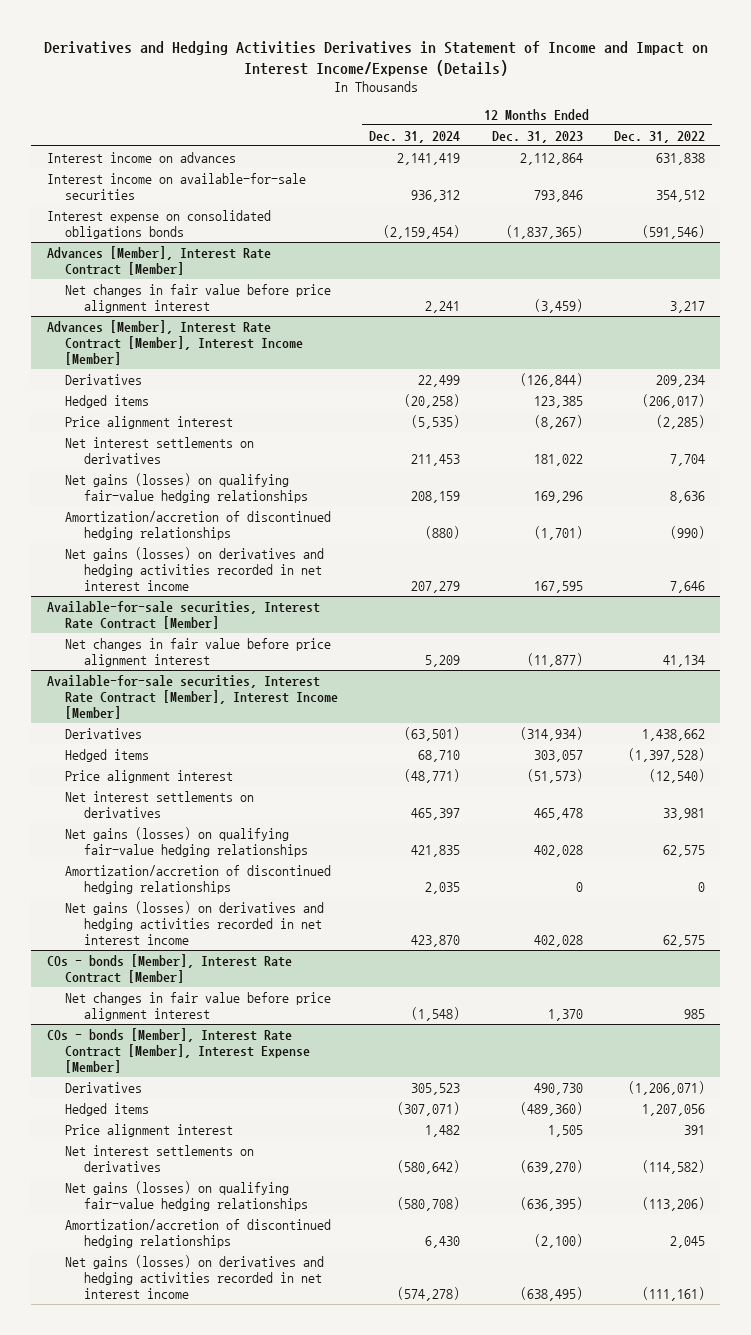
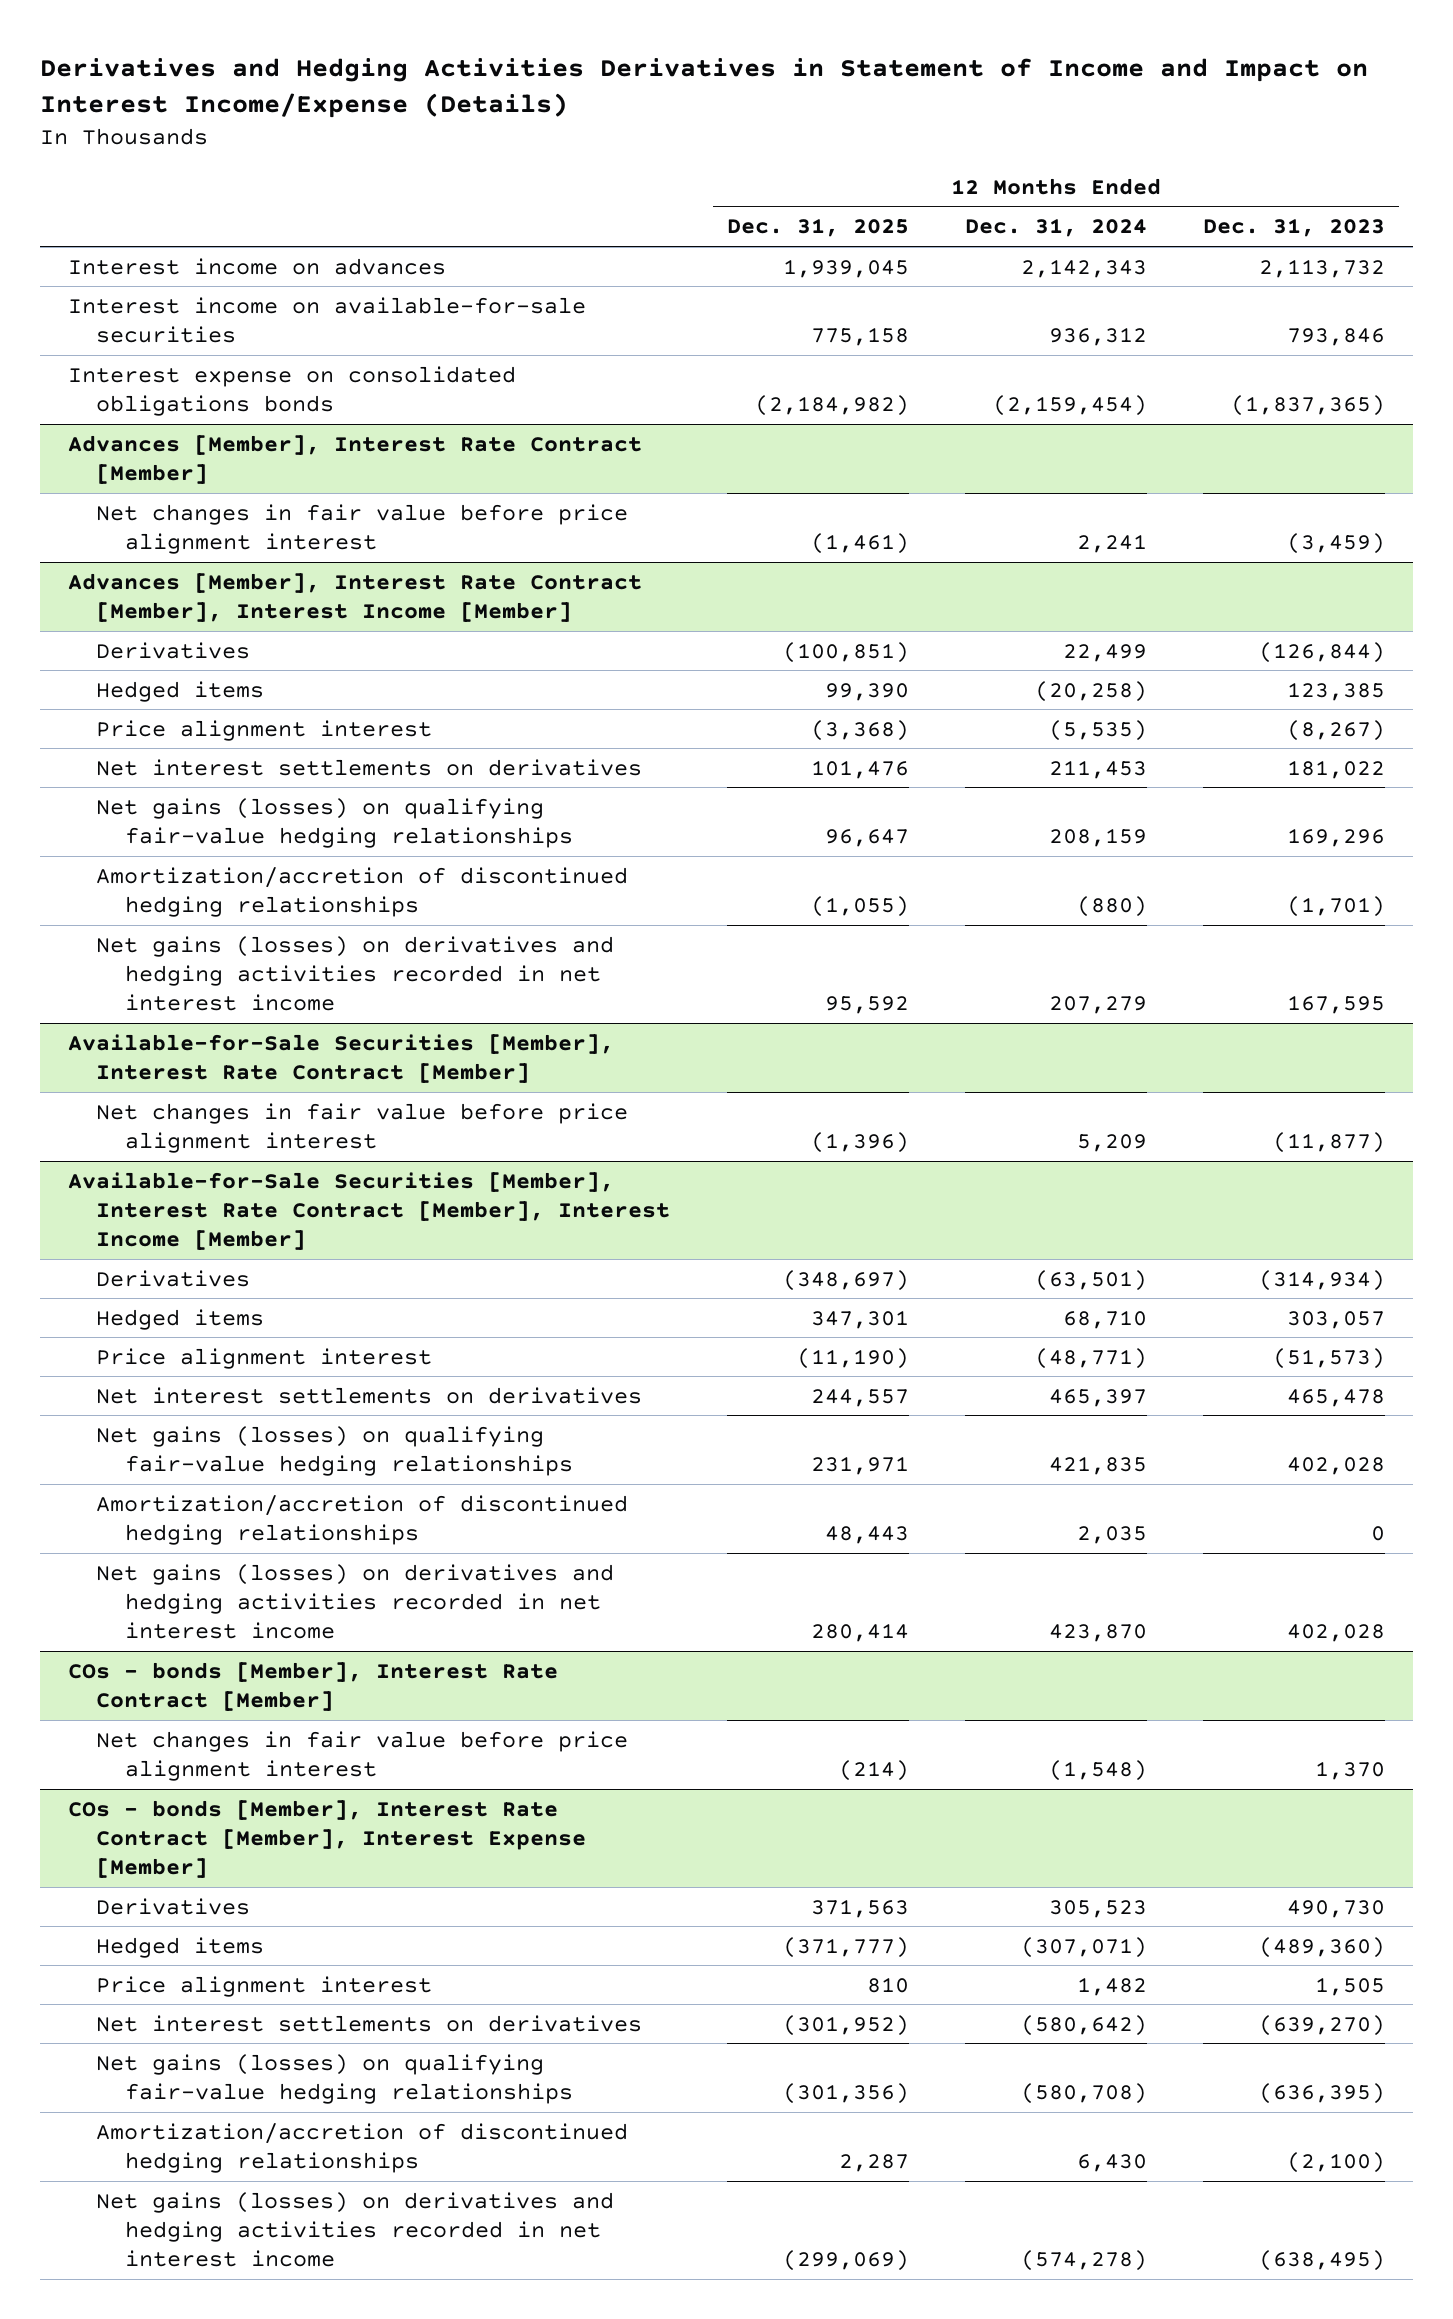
[613,130,705,143] Dec. 31, 2022 -> none
none -> [726,218,909,238] Dec. 31, 2025
[397,152,461,165] 2,141,419 -> [1020,258,1147,278] 2,142,343
[519,152,583,165] 2,112,864 -> [1258,258,1385,278] 2,113,732
[46,600,320,629] Available-for-sale securities, Interest Rate Contract [Member] -> [68,1033,615,1083] Available-for-Sale Securities [Member], Interest Rate Contract [Member]
[46,674,339,719] Available-for-sale securities, Interest Rate Contract [Member], Interest Income [Member] -> [68,1171,671,1251] Available-for-Sale Securities [Member], Interest Rate Contract [Member], Interest Income [Member]

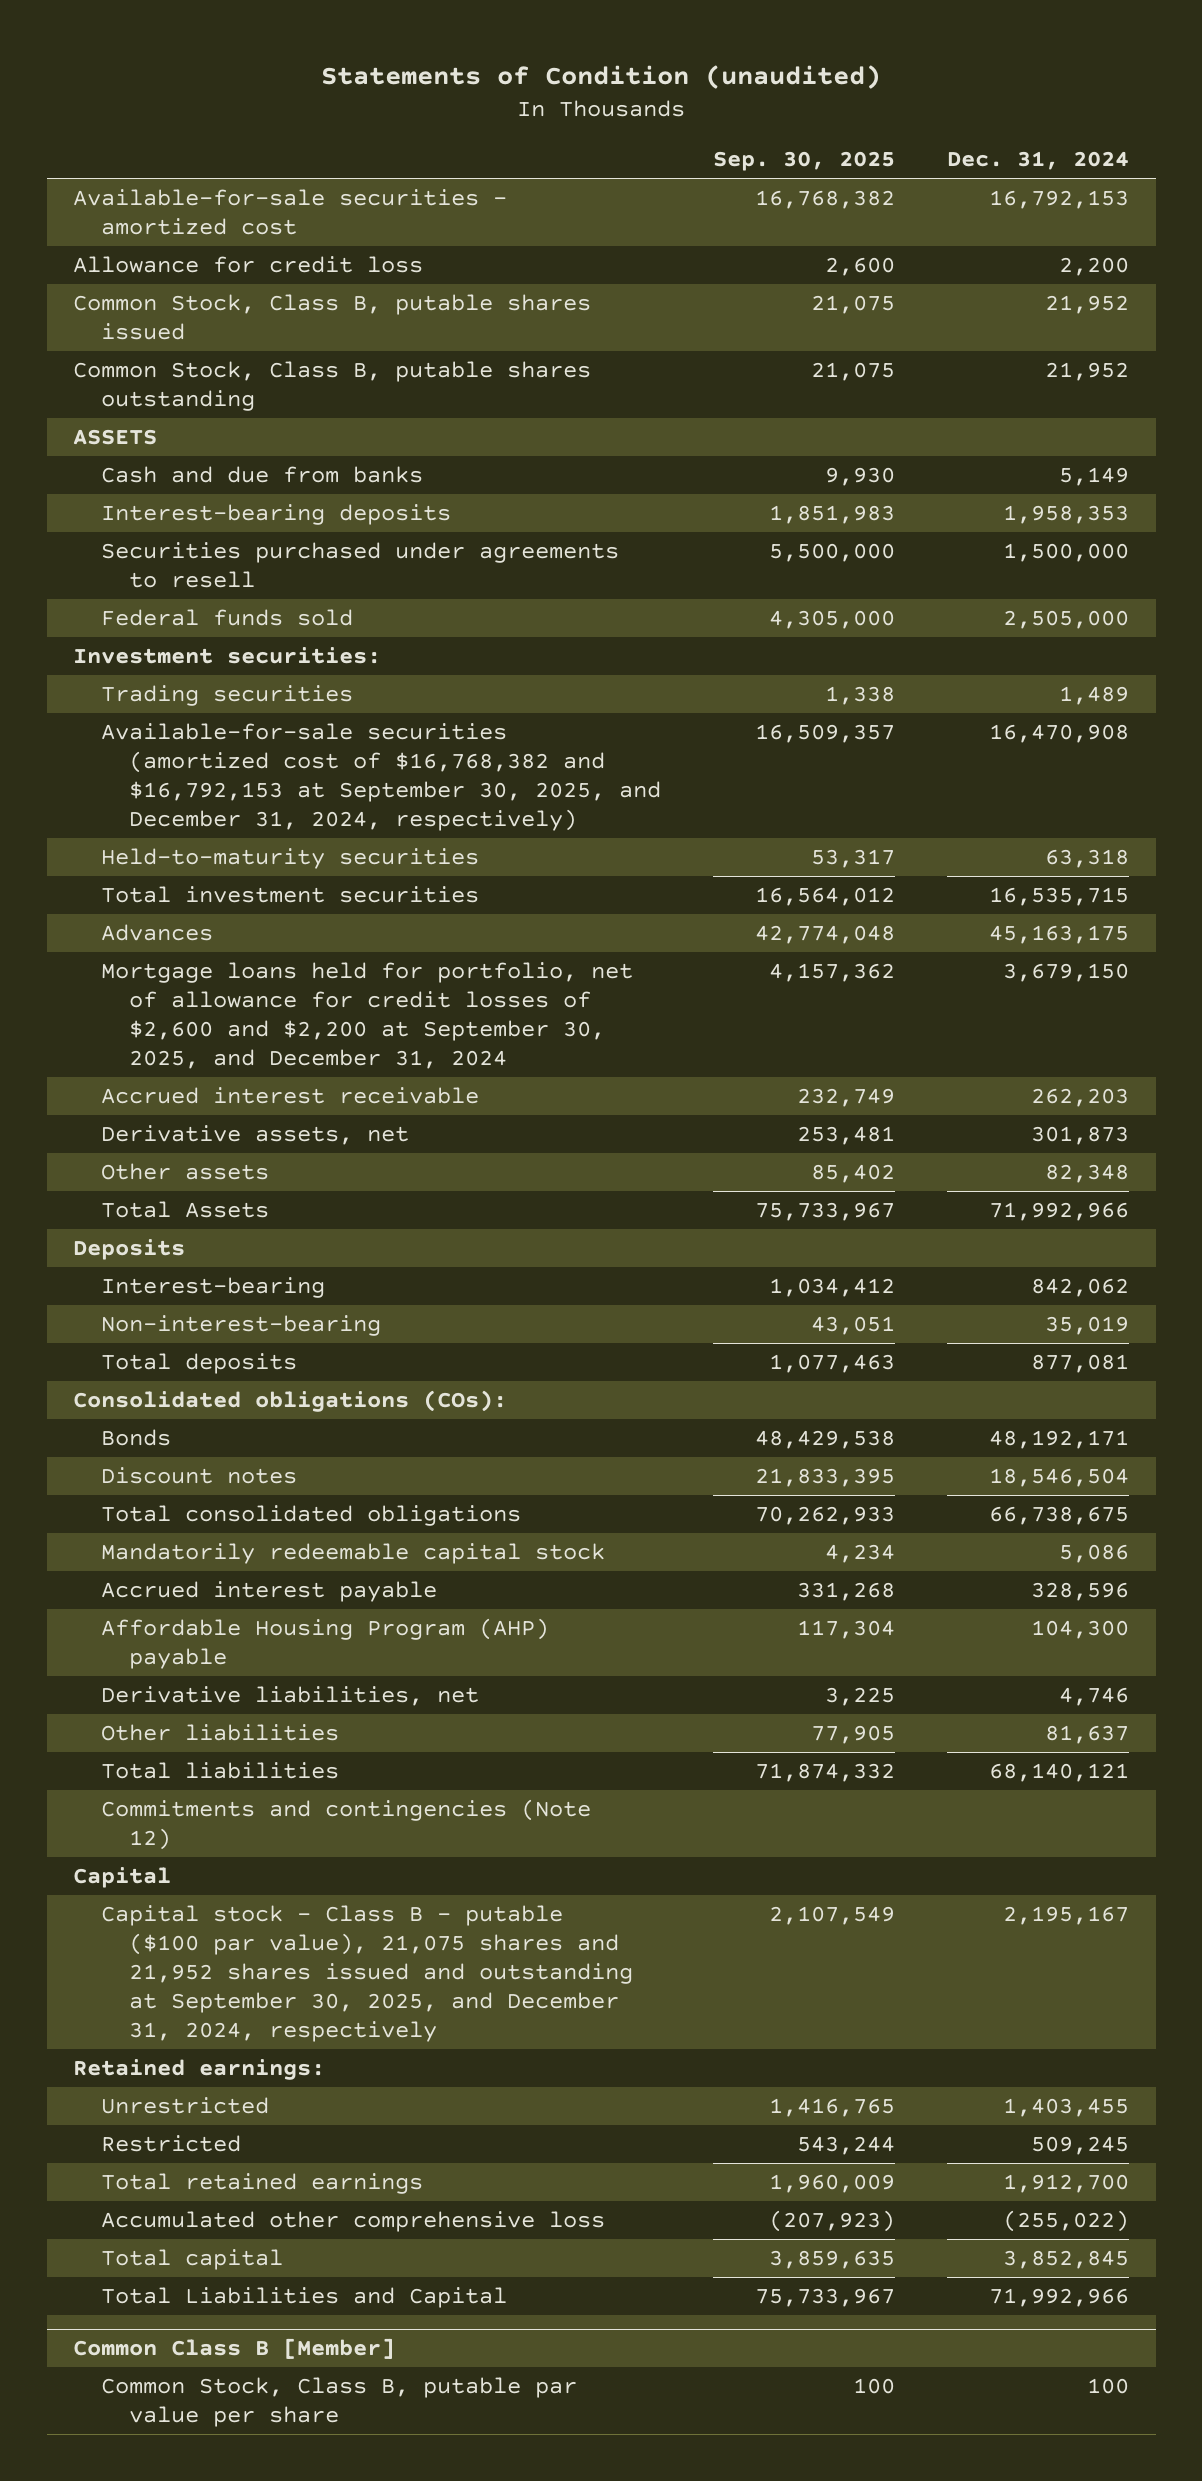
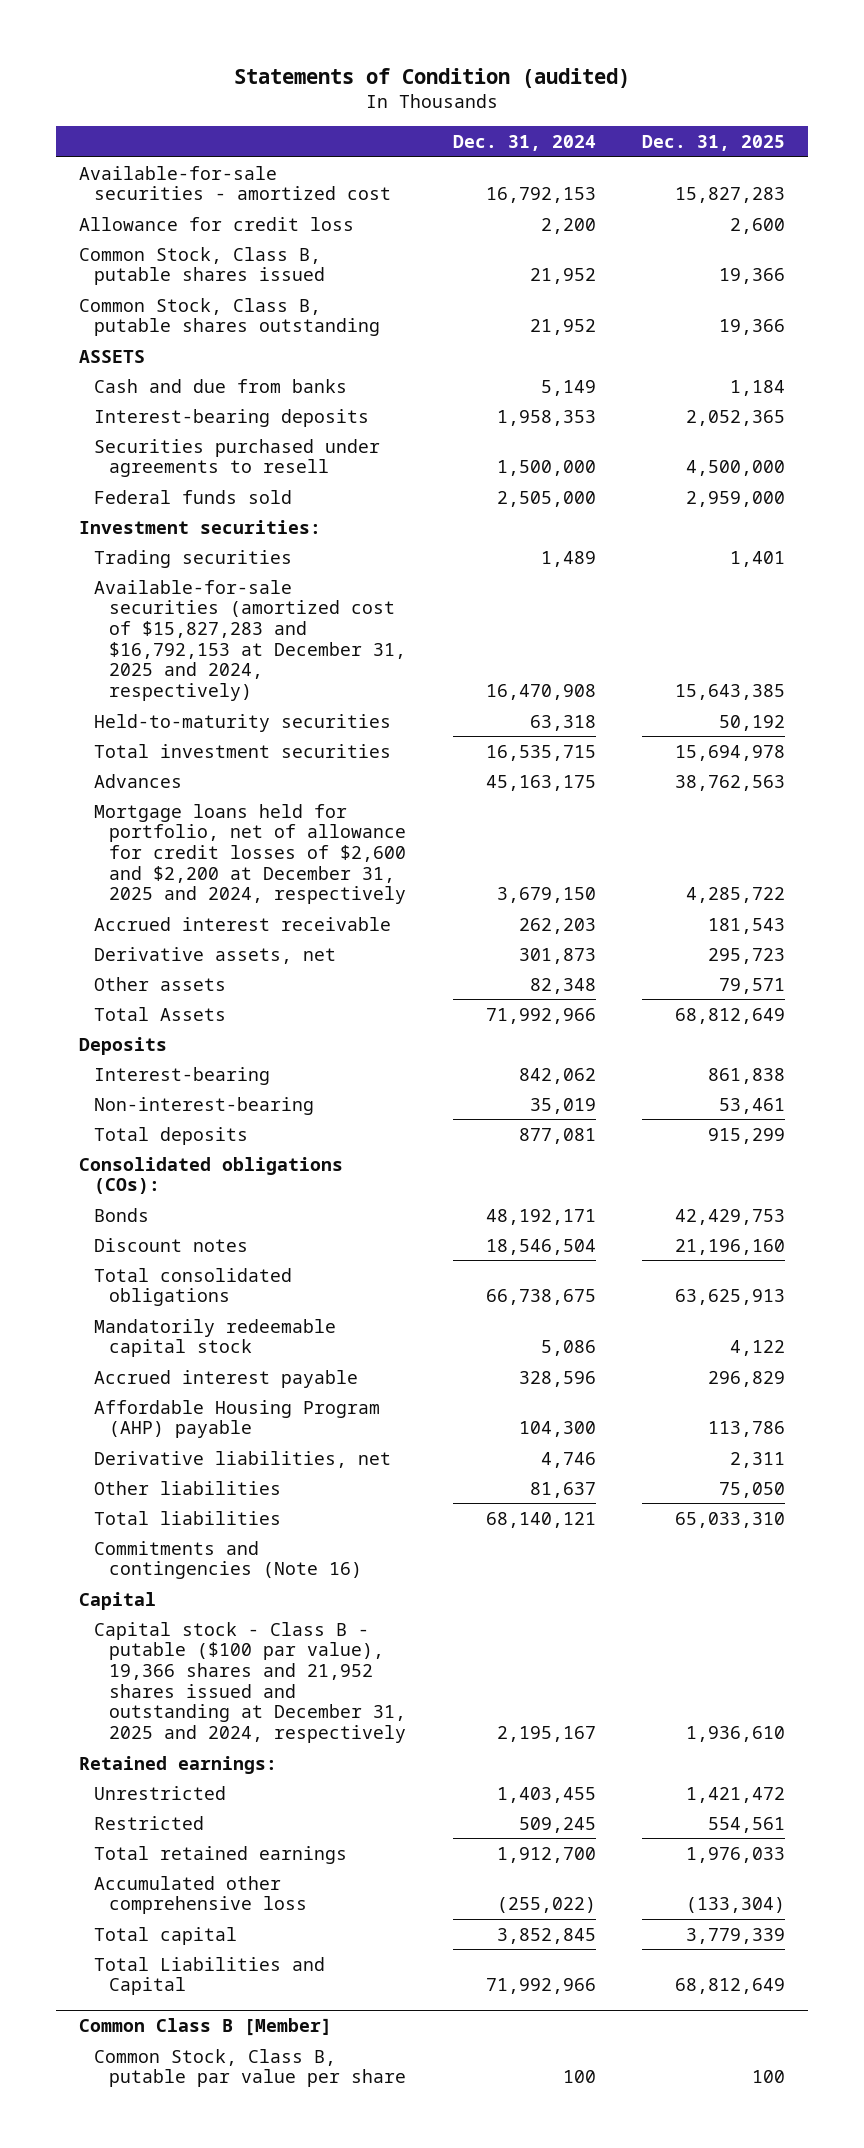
[321,64,882,89] Statements of Condition (unaudited) -> [234,68,631,89] Statements of Condition (audited)
[713,151,896,172] Sep. 30, 2025 -> none
none -> [641,134,785,151] Dec. 31, 2025
[100,722,661,832] Available-for-sale securities (amortized cost of $16,768,382 and $16,792,153 at September 30, 2025, and December 31, 2024, respectively) -> [94,579,407,701] Available-for-sale securities (amortized cost of $15,827,283 and $16,792,153 at December 31, 2025 and 2024, respectively)
[100,961,633,1070] Mortgage loans held for portfolio, net of allowance for credit losses of $2,600 and $2,200 at September 30, 2025, and December 31, 2024 -> [94,803,407,905] Mortgage loans held for portfolio, net of allowance for credit losses of $2,600 and $2,200 at December 31, 2025 and 2024, respectively
[100,1798,591,1851] Commitments and contingencies (Note 12) -> [94,1540,363,1580] Commitments and contingencies (Note 16)
[100,1904,633,2043] Capital stock - Class B - putable ($100 par value), 21,075 shares and 21,952 shares issued and outstanding at September 30, 2025, and December 31, 2024, respectively -> [94,1621,407,1743] Capital stock - Class B - putable ($100 par value), 19,366 shares and 21,952 shares issued and outstanding at December 31, 2025 and 2024, respectively

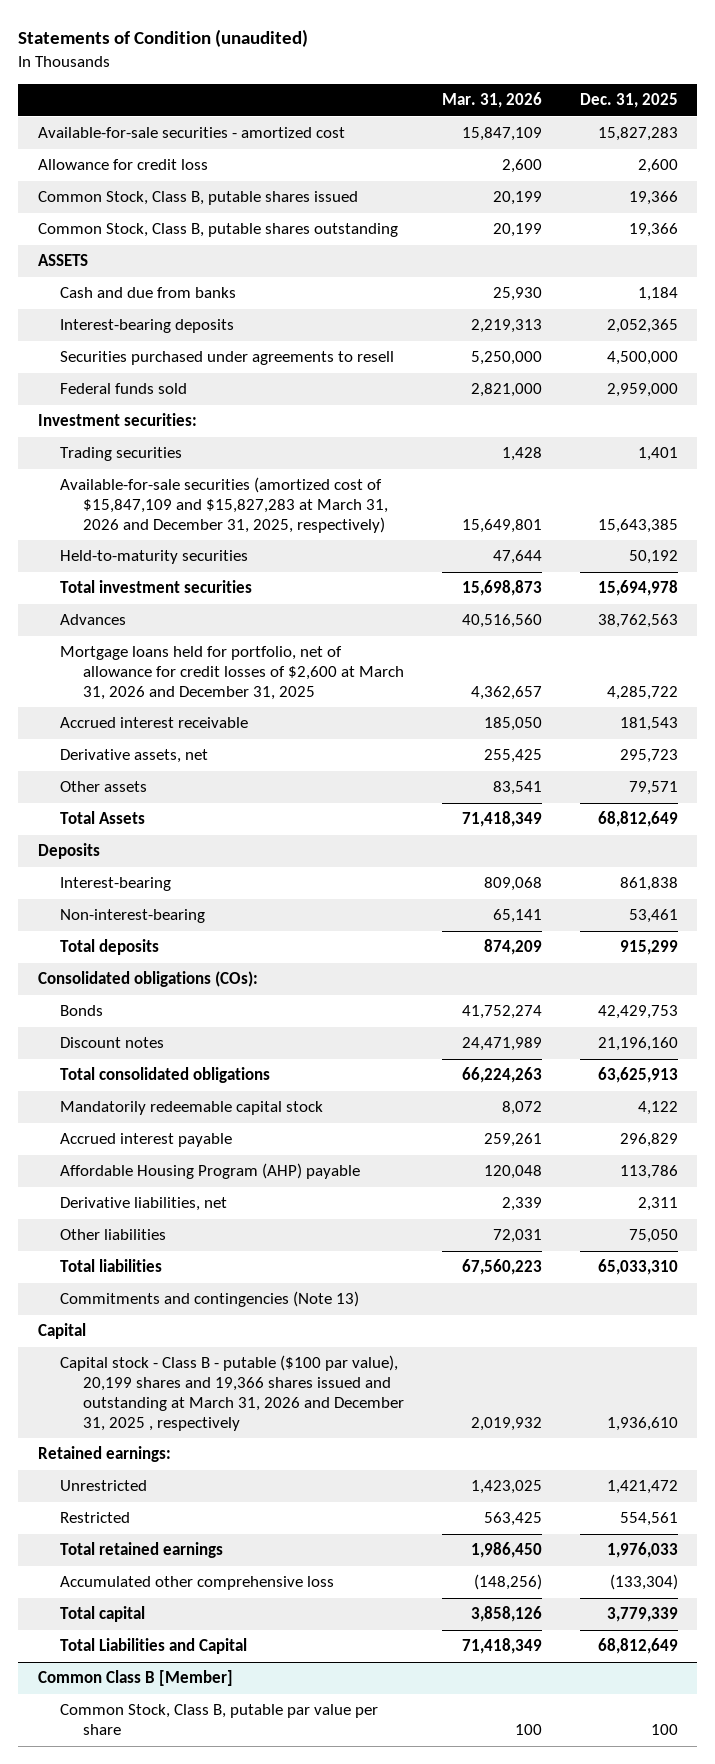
[234,68,631,89] Statements of Condition (audited) -> [18,29,309,48] Statements of Condition (unaudited)
[452,134,596,151] Dec. 31, 2024 -> none
none -> [441,92,542,109] Mar. 31, 2026
[94,579,407,701] Available-for-sale securities (amortized cost of $15,827,283 and $16,792,153 at December 31, 2025 and 2024, respectively) -> [60,477,388,533] Available-for-sale securities (amortized cost of $15,847,109 and $15,827,283 at March 31, 2026 and December 31, 2025, respectively)
[94,803,407,905] Mortgage loans held for portfolio, net of allowance for credit losses of $2,600 and $2,200 at December 31, 2025 and 2024, respectively -> [60,646,404,700] Mortgage loans held for portfolio, net of allowance for credit losses of $2,600 at March 31, 2026 and December 31, 2025
[94,1540,363,1580] Commitments and contingencies (Note 16) -> [60,1291,360,1308] Commitments and contingencies (Note 13)
[94,1621,407,1743] Capital stock - Class B - putable ($100 par value), 19,366 shares and 21,952 shares issued and outstanding at December 31, 2025 and 2024, respectively -> [60,1355,404,1431] Capital stock - Class B - putable ($100 par value), 20,199 shares and 19,366 shares issued and outstanding at March 31, 2026 and December 31, 2025 , respectively

